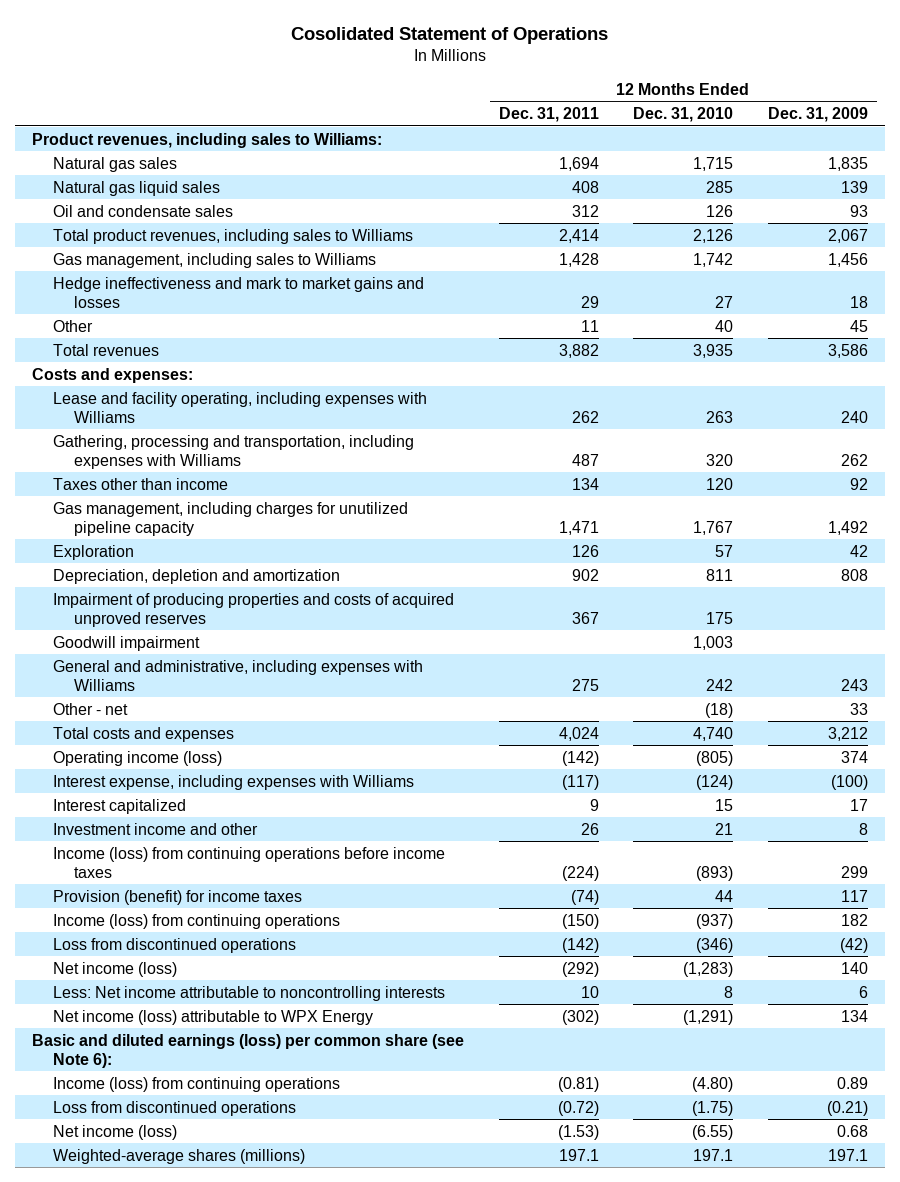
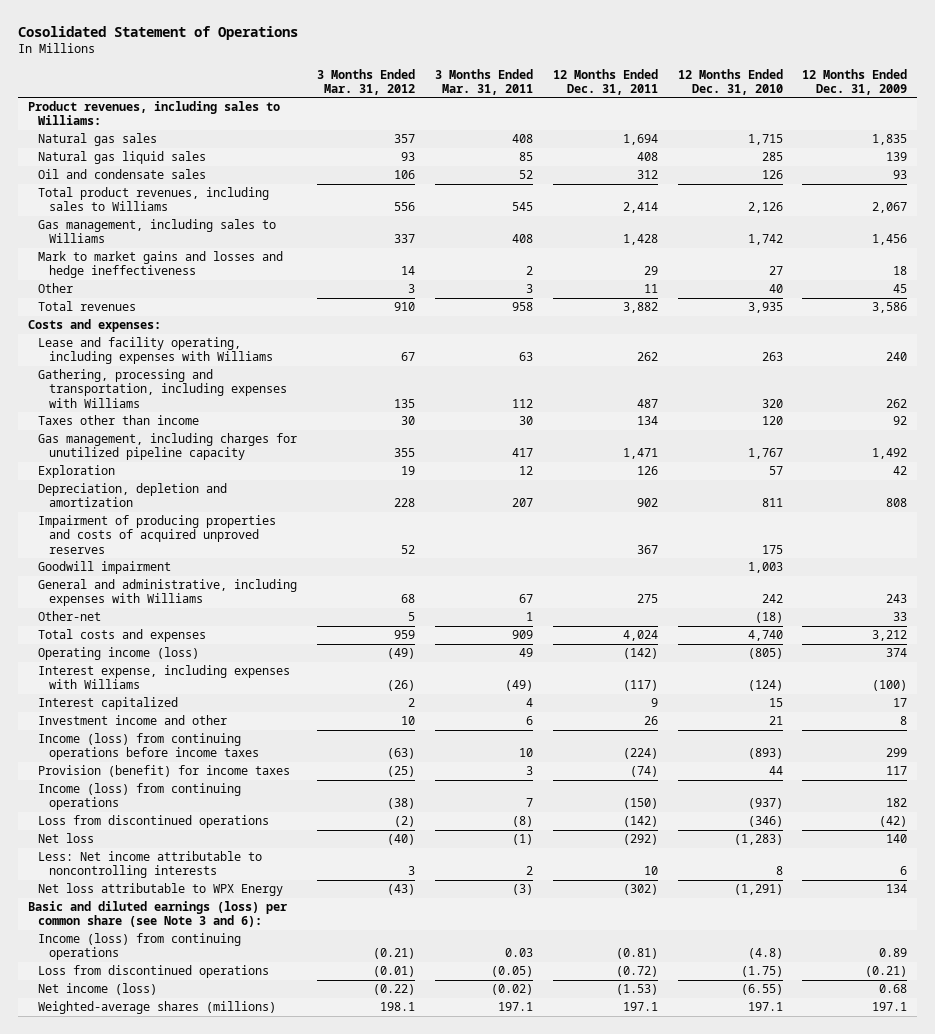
none -> [317,68,416,95] 3 Months Ended Mar. 31, 2012
none -> [435,68,534,95] 3 Months Ended Mar. 31, 2011
[53,276,425,308] Hedge ineffectiveness and mark to market gains and losses -> [38,251,284,279] Mark to market gains and losses and hedge ineffectiveness
[53,702,129,715] Other - net -> [38,611,102,622] Other-net
[53,961,178,977] Net income (loss) -> [38,833,95,844] Net loss
[53,1009,374,1025] Net income (loss) attributable to WPX Energy -> [38,883,284,897] Net loss attributable to WPX Energy
[32,1033,465,1068] Basic and diluted earnings (loss) per common share (see Note 6): -> [28,901,288,928] Basic and diluted earnings (loss) per common share (see Note 3 and 6):
[692,1076,734,1092] (4.80) -> [747,948,783,960] (4.8)

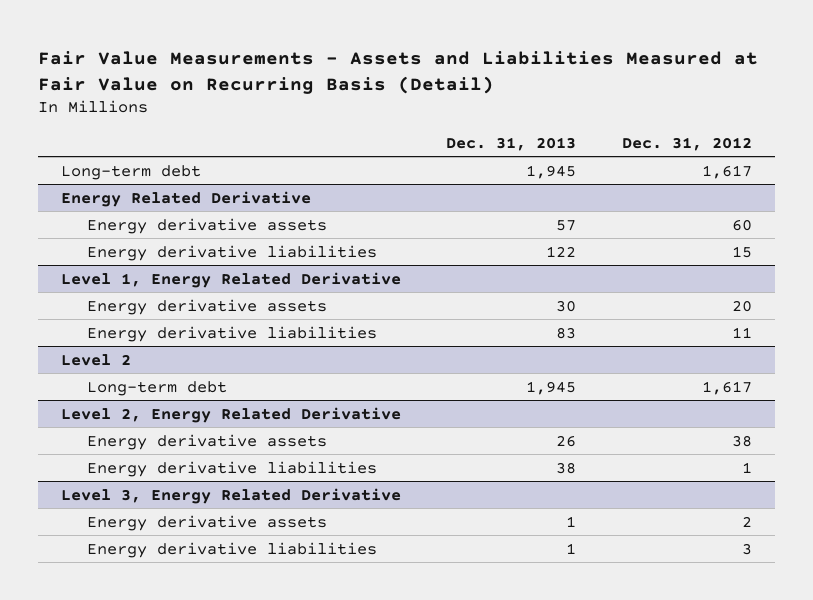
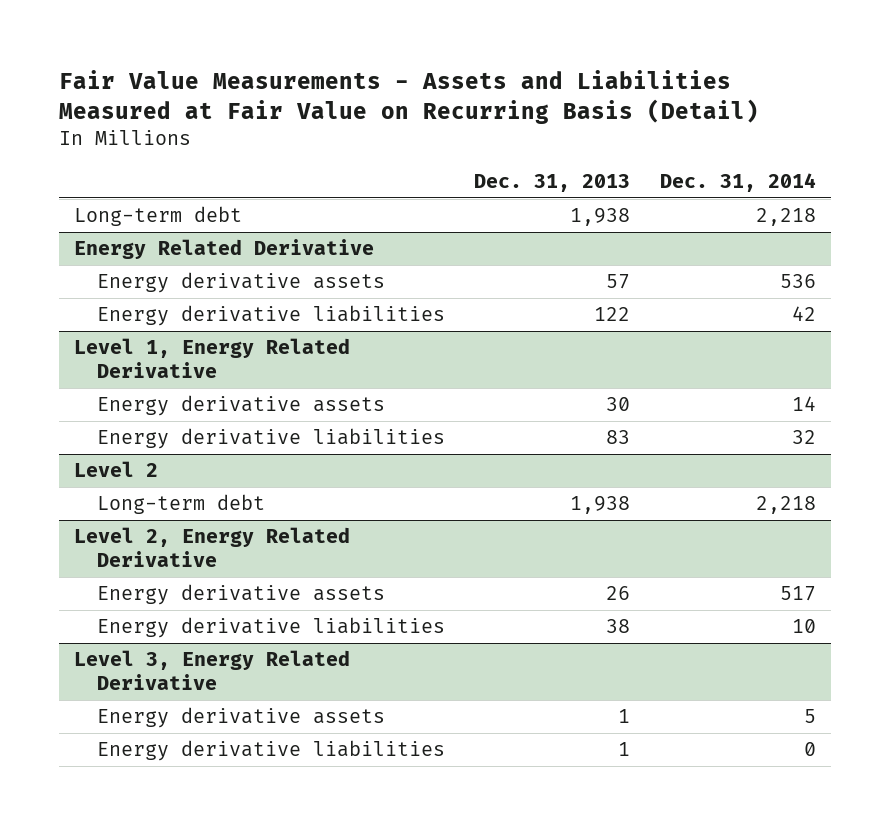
[622,136,753,151] Dec. 31, 2012 -> none
none -> [660,172,817,192] Dec. 31, 2014
[526,164,577,179] 1,945 -> [570,208,631,227] 1,938
[526,380,577,395] 1,945 -> [570,496,631,515] 1,938

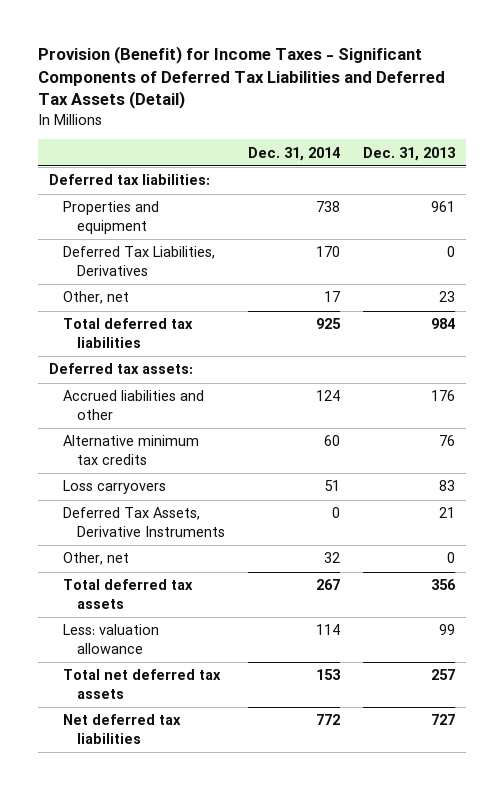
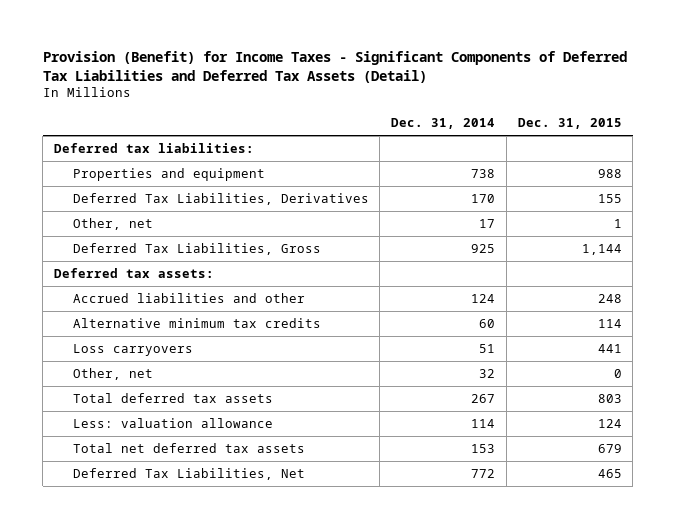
[362,146,455,161] Dec. 31, 2013 -> none
none -> [517,117,622,129] Dec. 31, 2015
[63,318,194,349] Total deferred tax liabilities -> [72,243,321,256] Deferred Tax Liabilities, Gross
[63,507,226,538] Deferred Tax Assets, Derivative Instruments -> none
[63,714,182,745] Net deferred tax liabilities -> [72,468,305,481] Deferred Tax Liabilities, Net

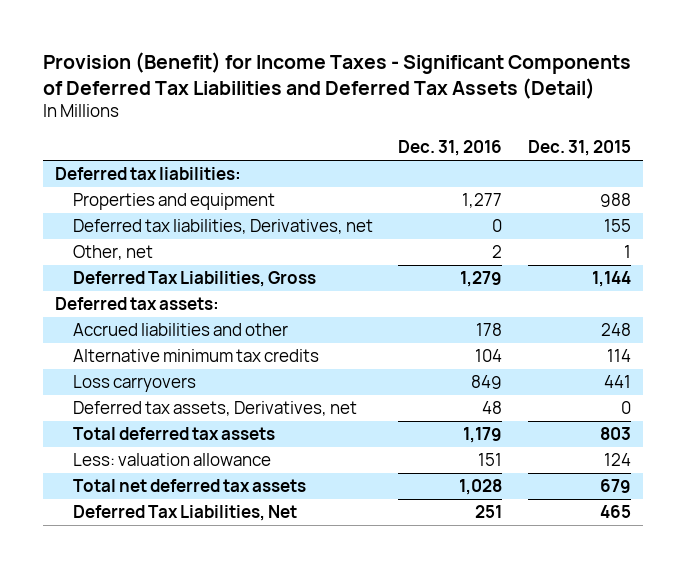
[391,117,496,129] Dec. 31, 2014 -> none
none -> [398,140,503,157] Dec. 31, 2016
[72,193,369,206] Deferred Tax Liabilities, Derivatives -> [73,219,374,235] Deferred tax liabilities, Derivatives, net
[72,368,153,381] Other, net -> none
none -> [73,401,358,417] Deferred tax assets, Derivatives, net

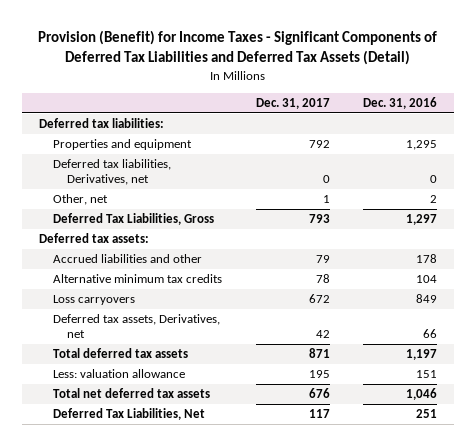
[527,140,631,157] Dec. 31, 2015 -> none
none -> [255,97,330,109] Dec. 31, 2017
[462,193,503,209] 1,277 -> [406,140,438,151] 1,295
[460,271,503,288] 1,279 -> [406,214,438,226] 1,297
[482,401,503,415] 48 -> [423,329,438,339] 66
[463,427,503,444] 1,179 -> [406,349,438,361] 1,197
[459,479,503,496] 1,028 -> [406,388,438,401] 1,046

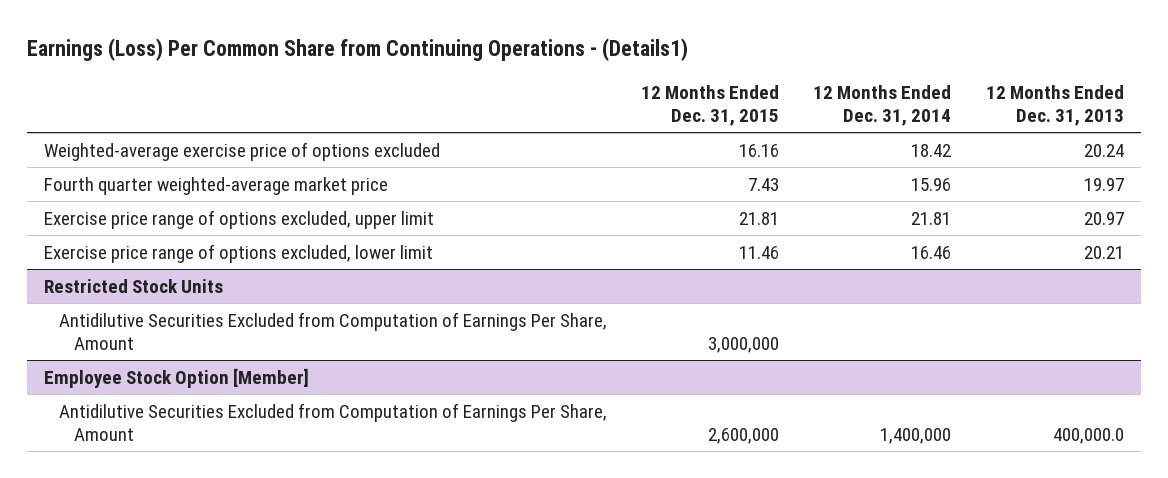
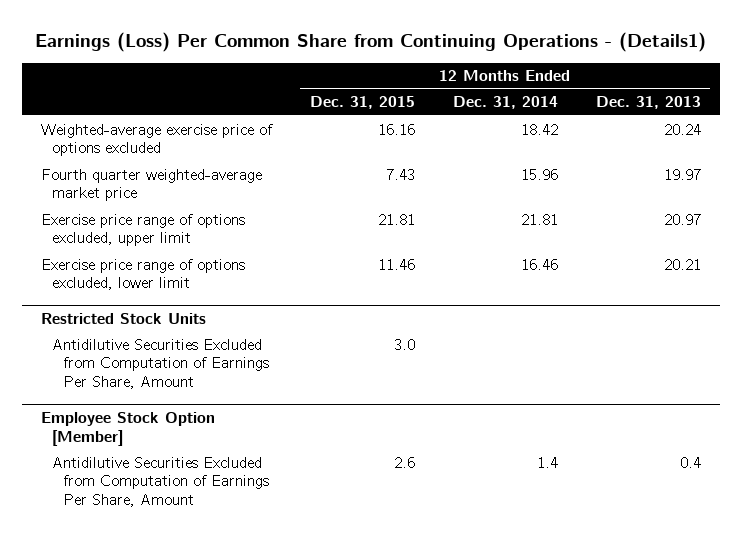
[708,337,780,354] 3,000,000 -> [393,338,415,350] 3.0
[708,428,780,445] 2,600,000 -> [393,456,415,468] 2.6
[880,428,952,445] 1,400,000 -> [536,456,558,468] 1.4
[1052,428,1124,445] 400,000.0 -> [679,456,701,468] 0.4

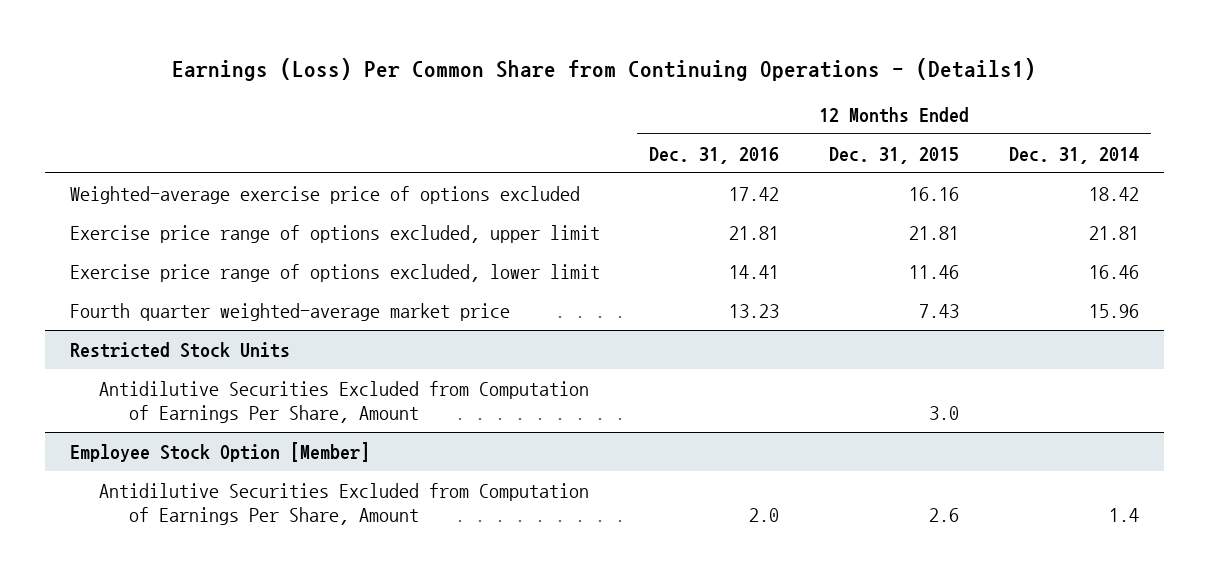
[595,96,701,110] Dec. 31, 2013 -> none
none -> [649,146,780,164] Dec. 31, 2016
[40,168,262,202] Fourth quarter weighted-average market price -> [69,302,510,321] Fourth quarter weighted-average market price

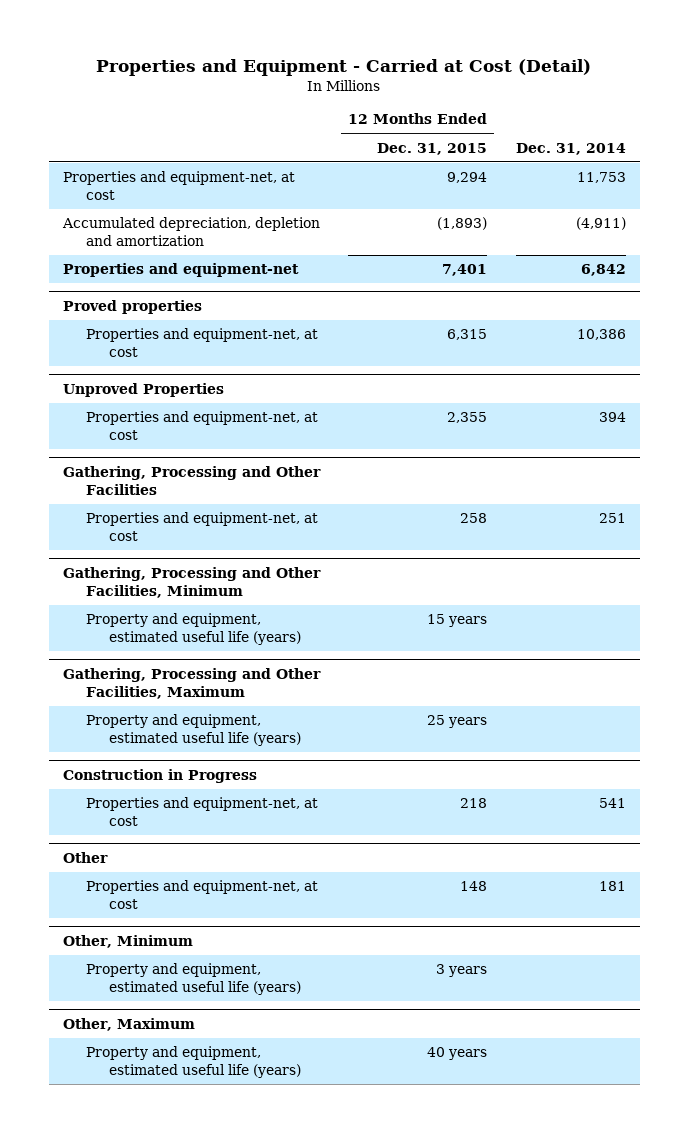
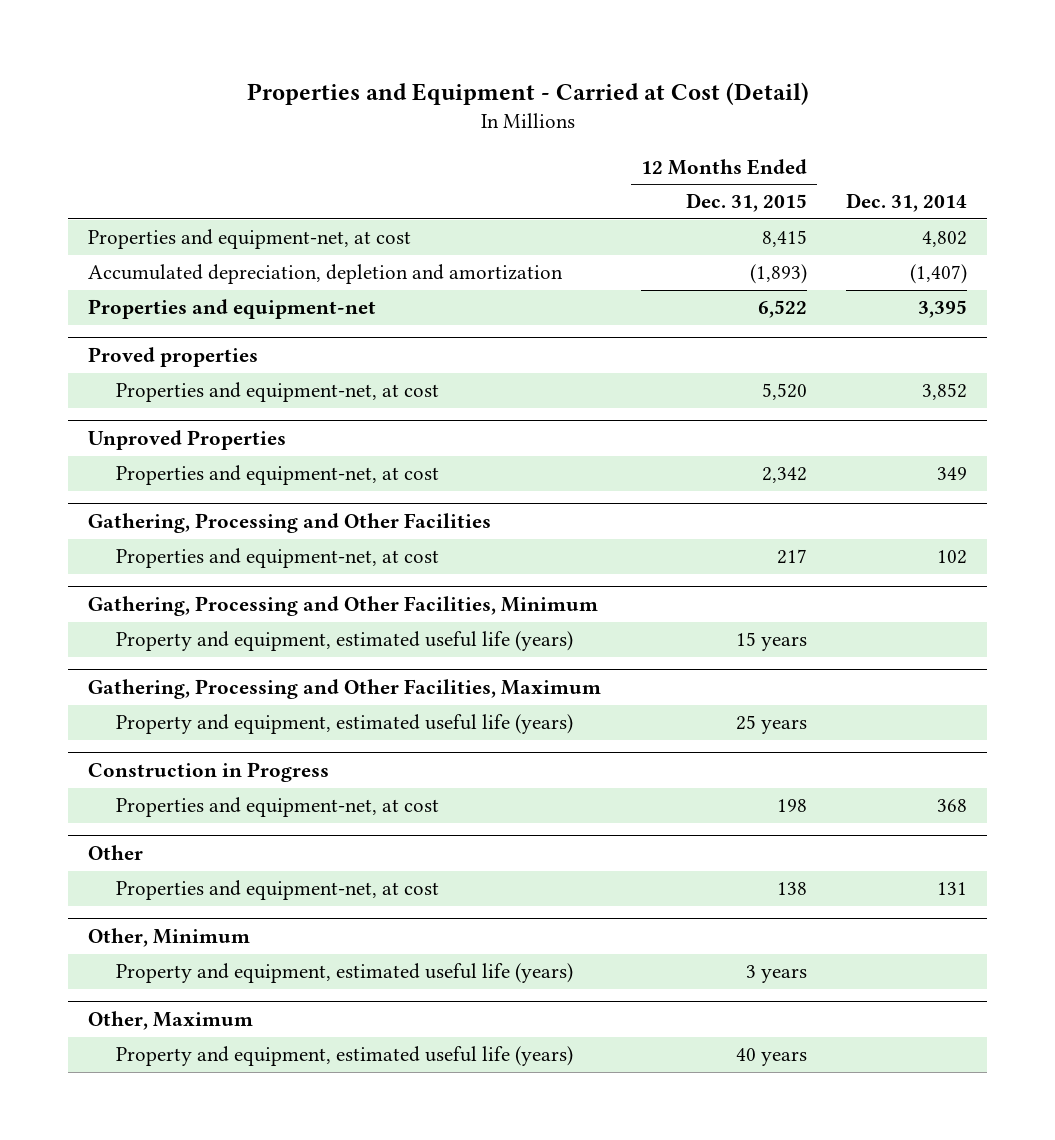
[447,172,488,184] 9,294 -> [761,230,807,248] 8,415
[576,172,626,184] 11,753 -> [922,231,968,248] 4,802
[575,217,626,231] (4,911) -> [910,264,968,285] (1,407)
[442,264,488,277] 7,401 -> [757,300,807,319] 6,522
[580,264,626,277] 6,842 -> [918,300,968,319] 3,395
[447,329,488,341] 6,315 -> [761,383,807,401] 5,520
[576,329,626,341] 10,386 -> [922,383,968,401] 3,852
[447,412,488,424] 2,355 -> [761,467,807,484] 2,342
[598,412,626,423] 394 -> [937,467,968,481] 349
[460,513,488,524] 258 -> [776,549,807,565] 217
[598,513,626,524] 251 -> [937,550,968,565] 102
[460,798,488,809] 218 -> [776,799,807,813] 198
[598,798,626,809] 541 -> [937,799,968,813] 368
[460,881,488,892] 148 -> [776,882,807,896] 138
[598,881,626,892] 181 -> [937,882,968,896] 131

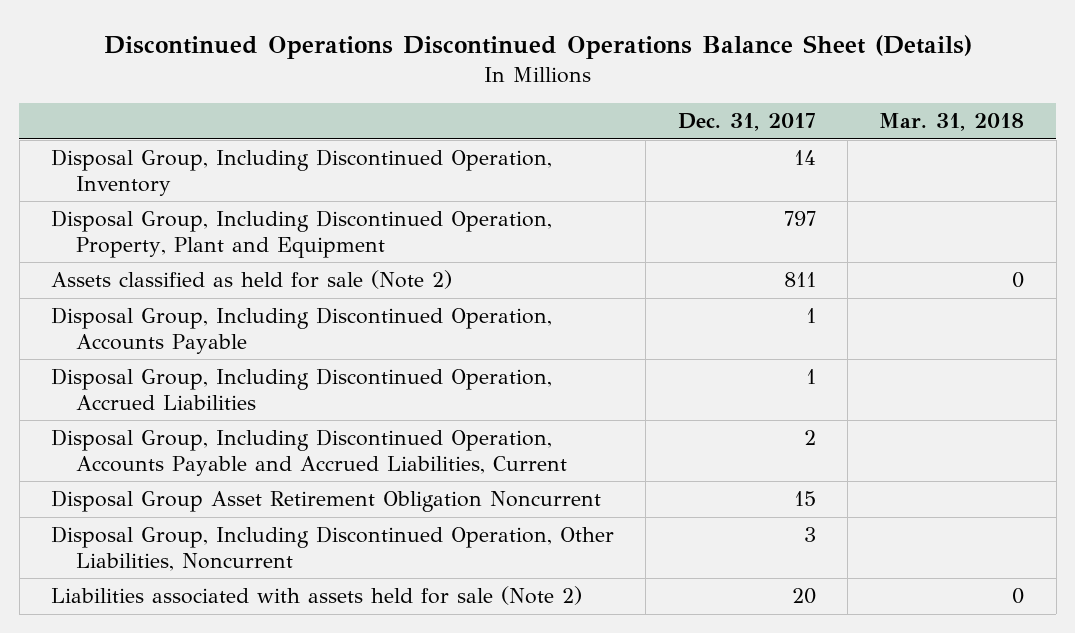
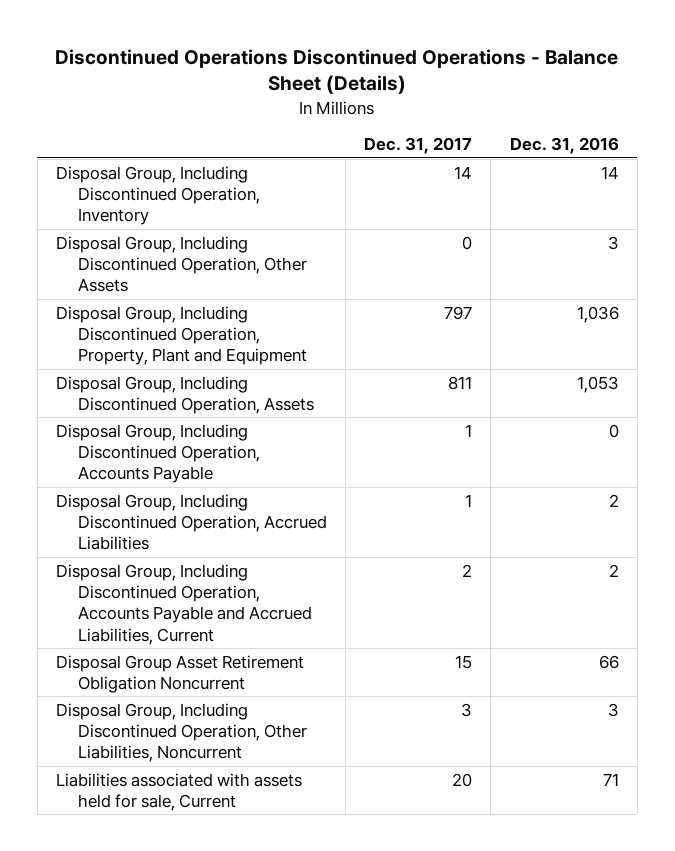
[103,34,972,59] Discontinued Operations Discontinued Operations Balance Sheet (Details) -> [55,48,619,95] Discontinued Operations Discontinued Operations - Balance Sheet (Details)
[879,113,1025,132] Mar. 31, 2018 -> none
none -> [509,137,619,155] Dec. 31, 2016
none -> [55,235,307,293] Disposal Group, Including Discontinued Operation, Other Assets
[50,270,452,290] Assets classified as held for sale (Note 2) -> [55,375,314,414] Disposal Group, Including Discontinued Operation, Assets
[50,586,582,606] Liabilities associated with assets held for sale (Note 2) -> [55,772,302,811] Liabilities associated with assets held for sale, Current

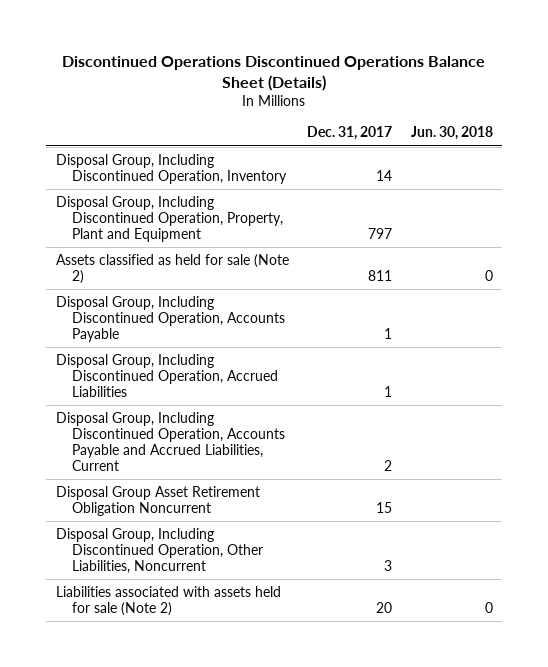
[55,48,619,95] Discontinued Operations Discontinued Operations - Balance Sheet (Details) -> [62,56,486,91] Discontinued Operations Discontinued Operations Balance Sheet (Details)
[509,137,619,155] Dec. 31, 2016 -> none
none -> [410,126,493,141] Jun. 30, 2018
[55,235,307,293] Disposal Group, Including Discontinued Operation, Other Assets -> none
[55,375,314,414] Disposal Group, Including Discontinued Operation, Assets -> [55,253,289,284] Assets classified as held for sale (Note 2)
[55,772,302,811] Liabilities associated with assets held for sale, Current -> [55,585,281,616] Liabilities associated with assets held for sale (Note 2)

